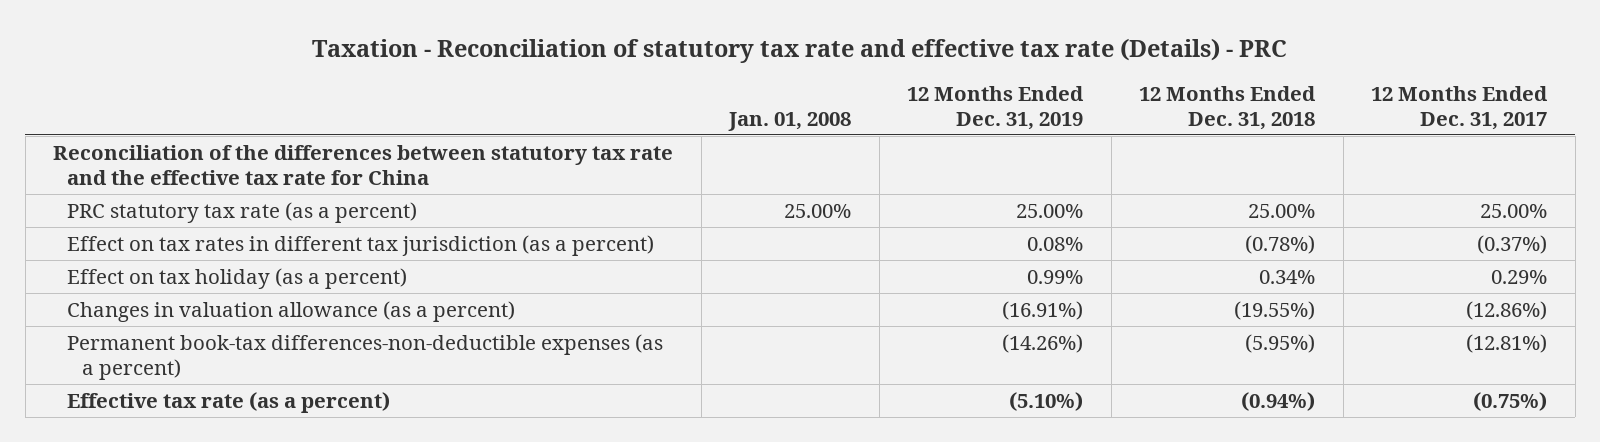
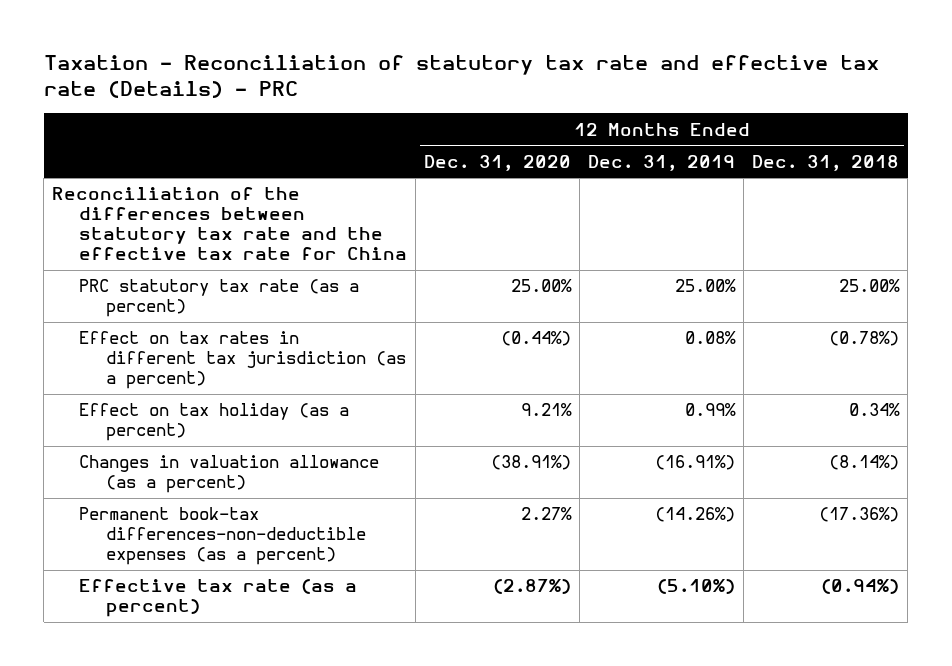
[728,111,852,131] Jan. 01, 2008 -> none
[1371,85,1549,130] 12 Months Ended Dec. 31, 2017 -> none
none -> [424,154,572,171] Dec. 31, 2020
[1234,300,1316,320] (19.55%) -> [829,455,900,471] (8.14%)
[1245,333,1316,353] (5.95%) -> [819,507,900,523] (17.36%)

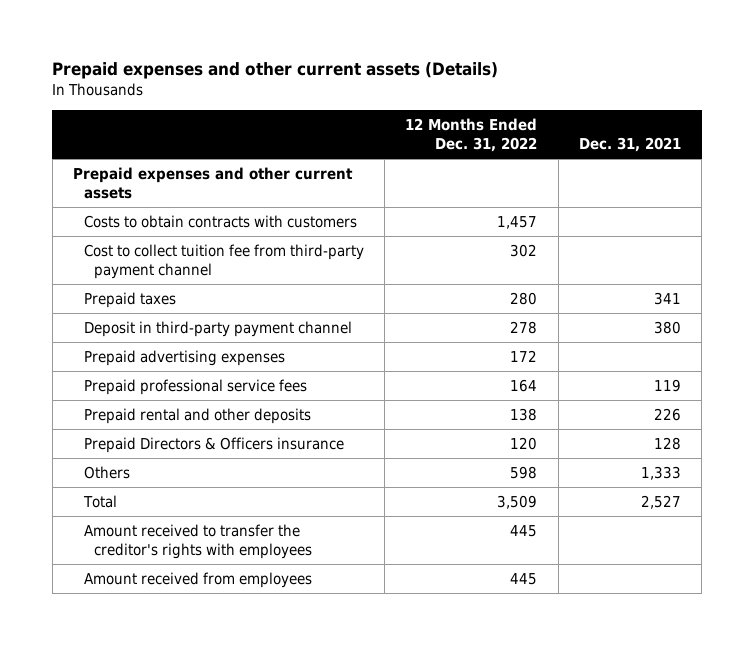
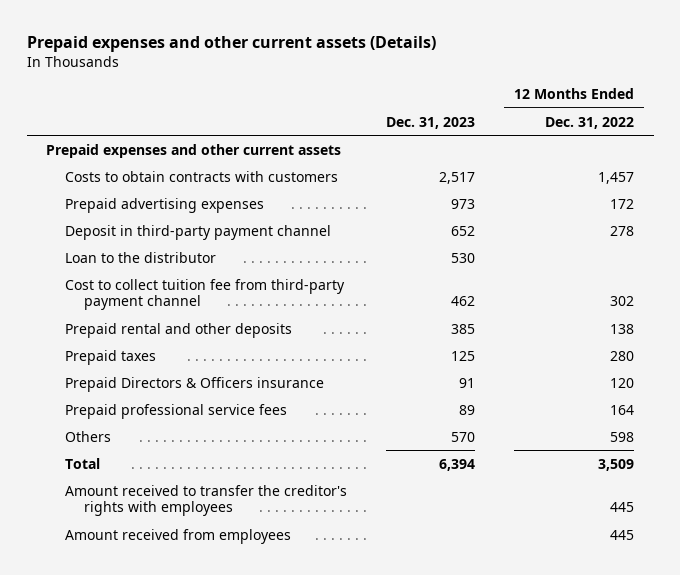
[579,137,682,153] Dec. 31, 2021 -> none
none -> [386,116,476,129] Dec. 31, 2023
[83,320,352,337] Deposit in third-party payment channel -> [65,224,332,240] Deposit in third-party payment channel
none -> [65,251,217,263] Loan to the distributor
[83,243,364,279] Cost to collect tuition fee from third-party payment channel -> [65,278,346,311] Cost to collect tuition fee from third-party payment channel
[83,291,176,308] Prepaid taxes -> [65,349,157,365] Prepaid taxes
[83,378,307,395] Prepaid professional service fees -> [65,403,288,419] Prepaid professional service fees

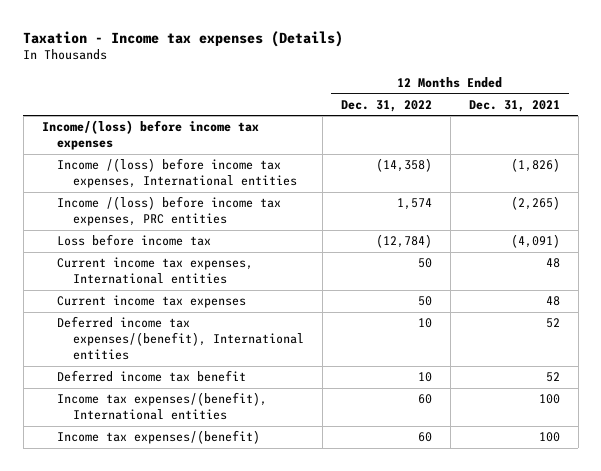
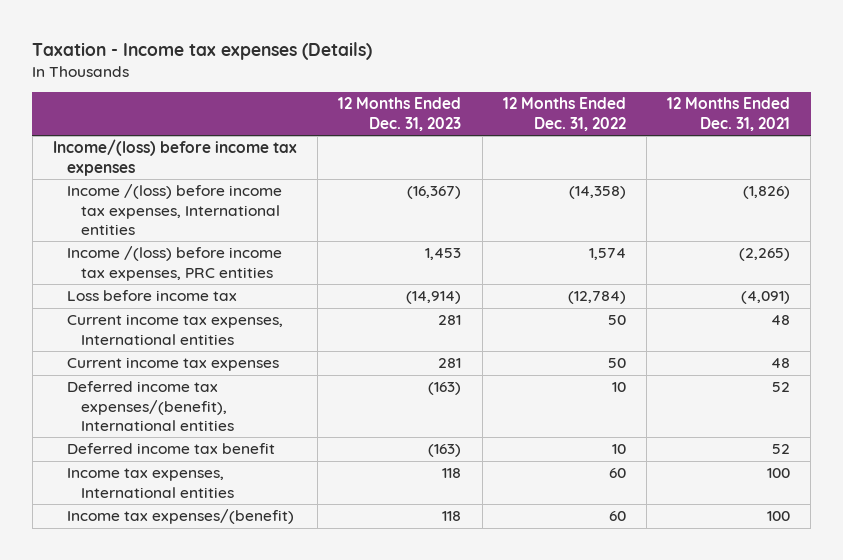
none -> [338,97,462,131] 12 Months Ended Dec. 31, 2023
[57,392,268,421] Income tax expenses/(benefit), International entities -> [67,468,235,498] Income tax expenses, International entities

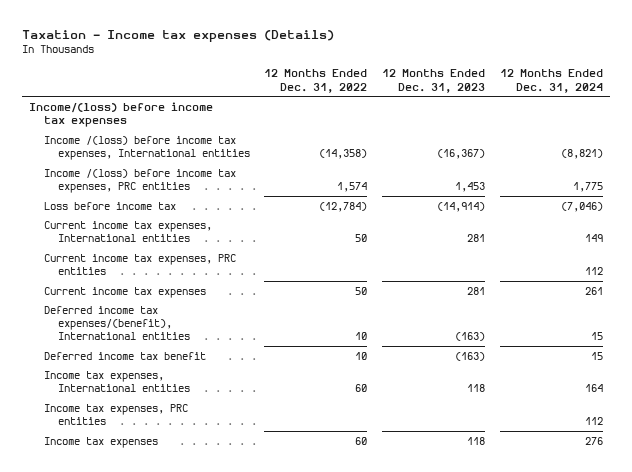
[667,97,791,131] 12 Months Ended Dec. 31, 2021 -> none
none -> [499,69,603,93] 12 Months Ended Dec. 31, 2024
none -> [43,253,236,276] Current income tax expenses, PRC entities
none -> [43,403,188,426] Income tax expenses, PRC entities
[67,509,295,525] Income tax expenses/(benefit) -> [43,436,158,448] Income tax expenses

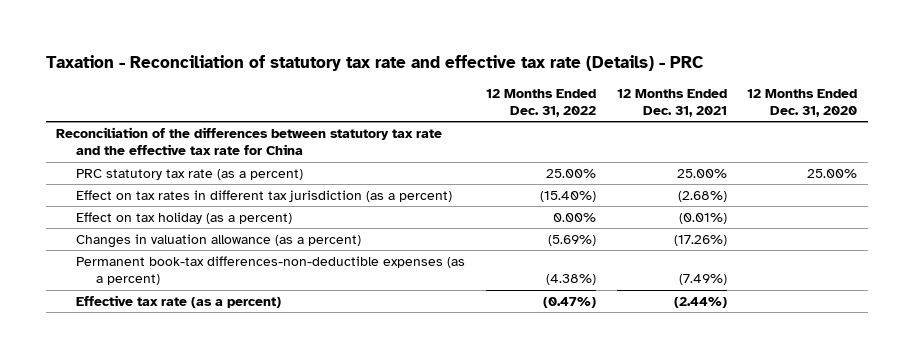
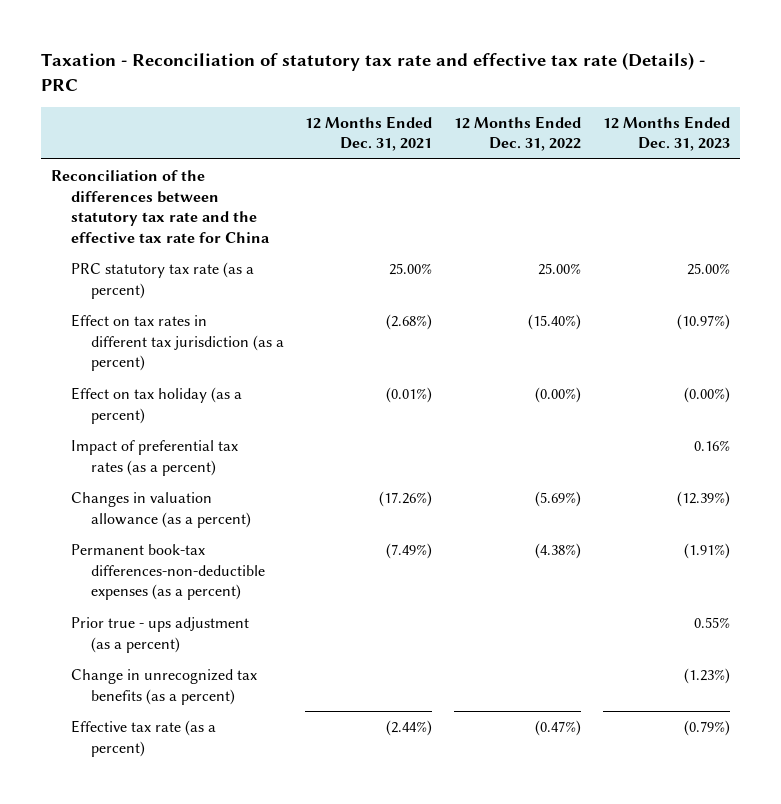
[747,88,858,118] 12 Months Ended Dec. 31, 2020 -> none
none -> [602,115,730,152] 12 Months Ended Dec. 31, 2023
[552,212,596,222] 0.00% -> [535,387,582,404] (0.00%)
none -> [71,440,239,476] Impact of preferential tax rates (as a percent)
none -> [71,617,250,653] Prior true - ups adjustment (as a percent)
none -> [71,669,258,705] Change in unrecognized tax benefits (as a percent)

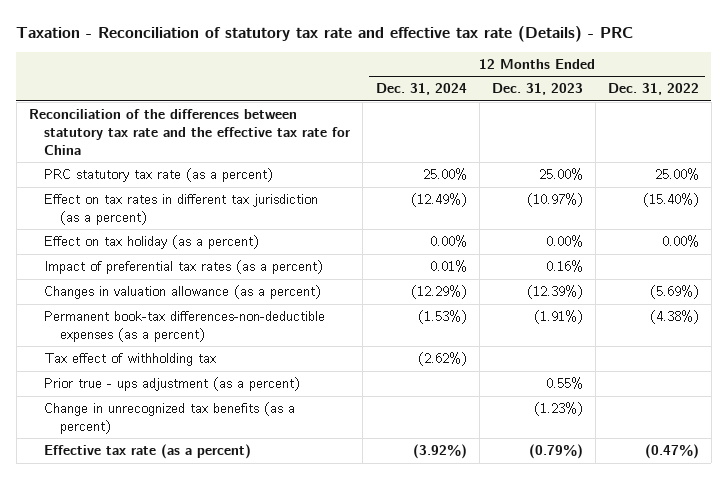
[305,115,433,152] 12 Months Ended Dec. 31, 2021 -> none
none -> [375,83,467,96] Dec. 31, 2024
[535,387,582,404] (0.00%) -> [661,235,699,248] 0.00%
[683,387,730,404] (0.00%) -> [545,235,583,248] 0.00%
none -> [44,353,217,367] Tax effect of withholding tax

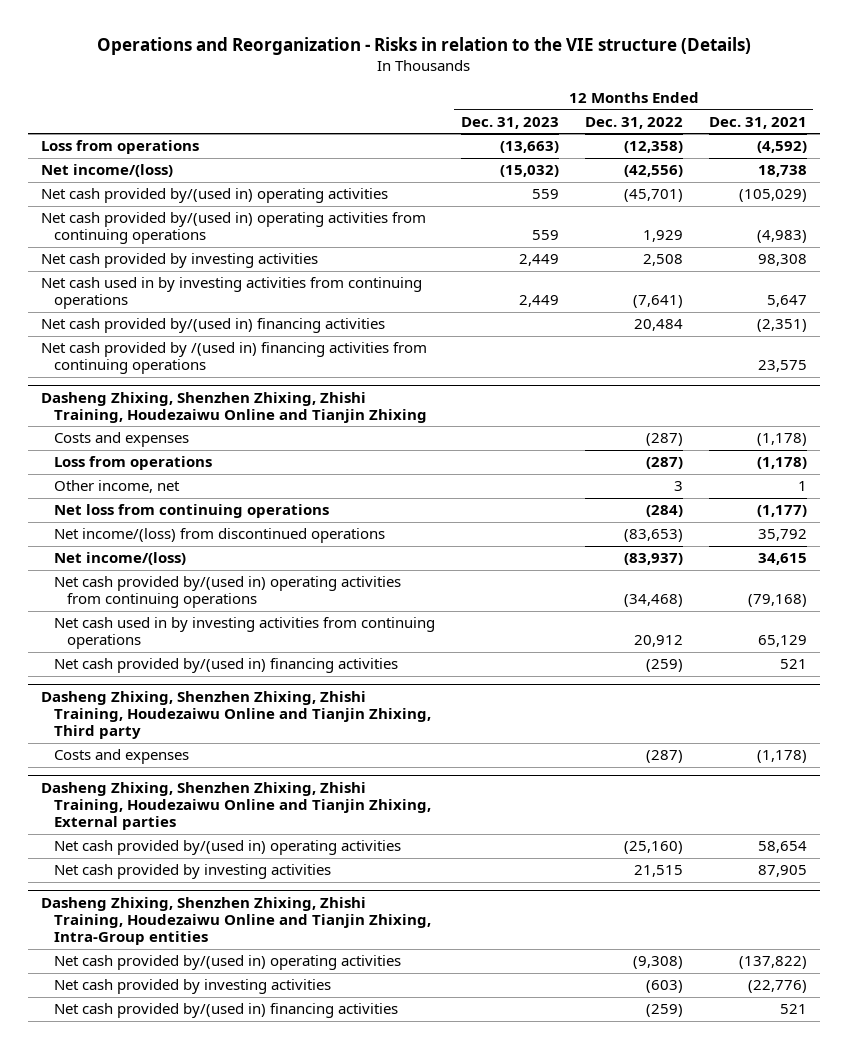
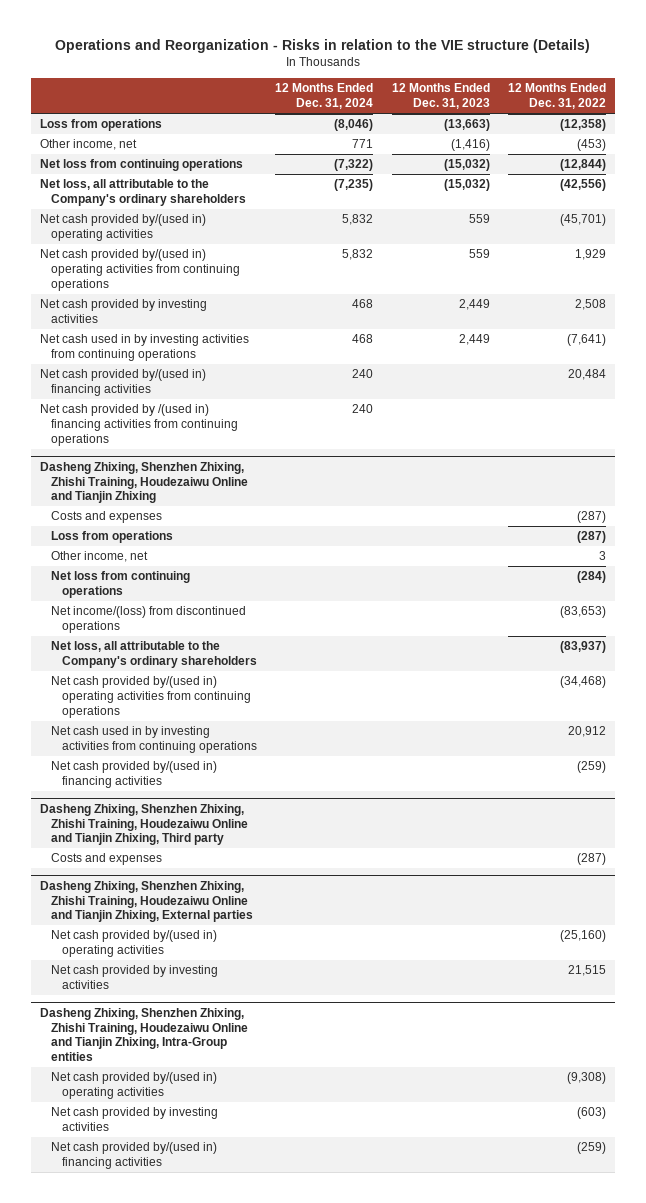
[708,116,807,129] Dec. 31, 2021 -> none
none -> [275,83,374,110] 12 Months Ended Dec. 31, 2024
none -> [40,139,138,151] Other income, net
none -> [40,159,244,172] Net loss from continuing operations
[41,164,174,178] Net income/(loss) -> [40,179,247,207] Net loss, all attributable to the Company's ordinary shareholders
[53,552,186,566] Net income/(loss) -> [51,641,258,669] Net loss, all attributable to the Company's ordinary shareholders

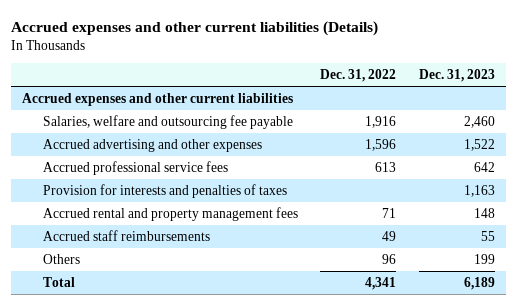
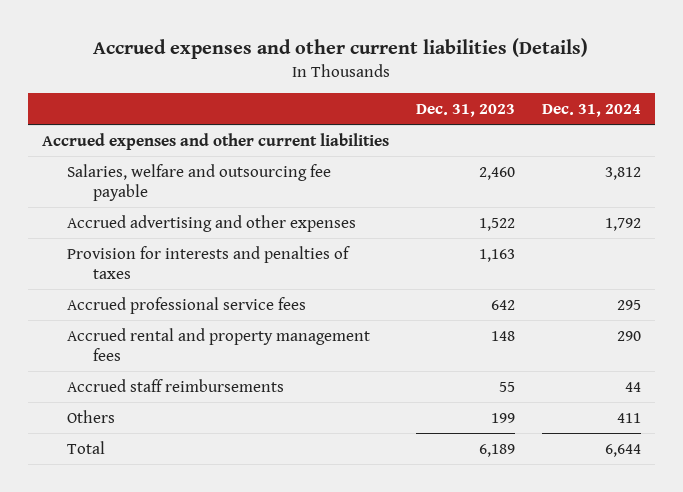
[320,69,397,83] Dec. 31, 2022 -> none
none -> [542,104,642,118] Dec. 31, 2024
[42,160,228,175] Accrued professional service fees -> [67,296,307,314] Accrued professional service fees

